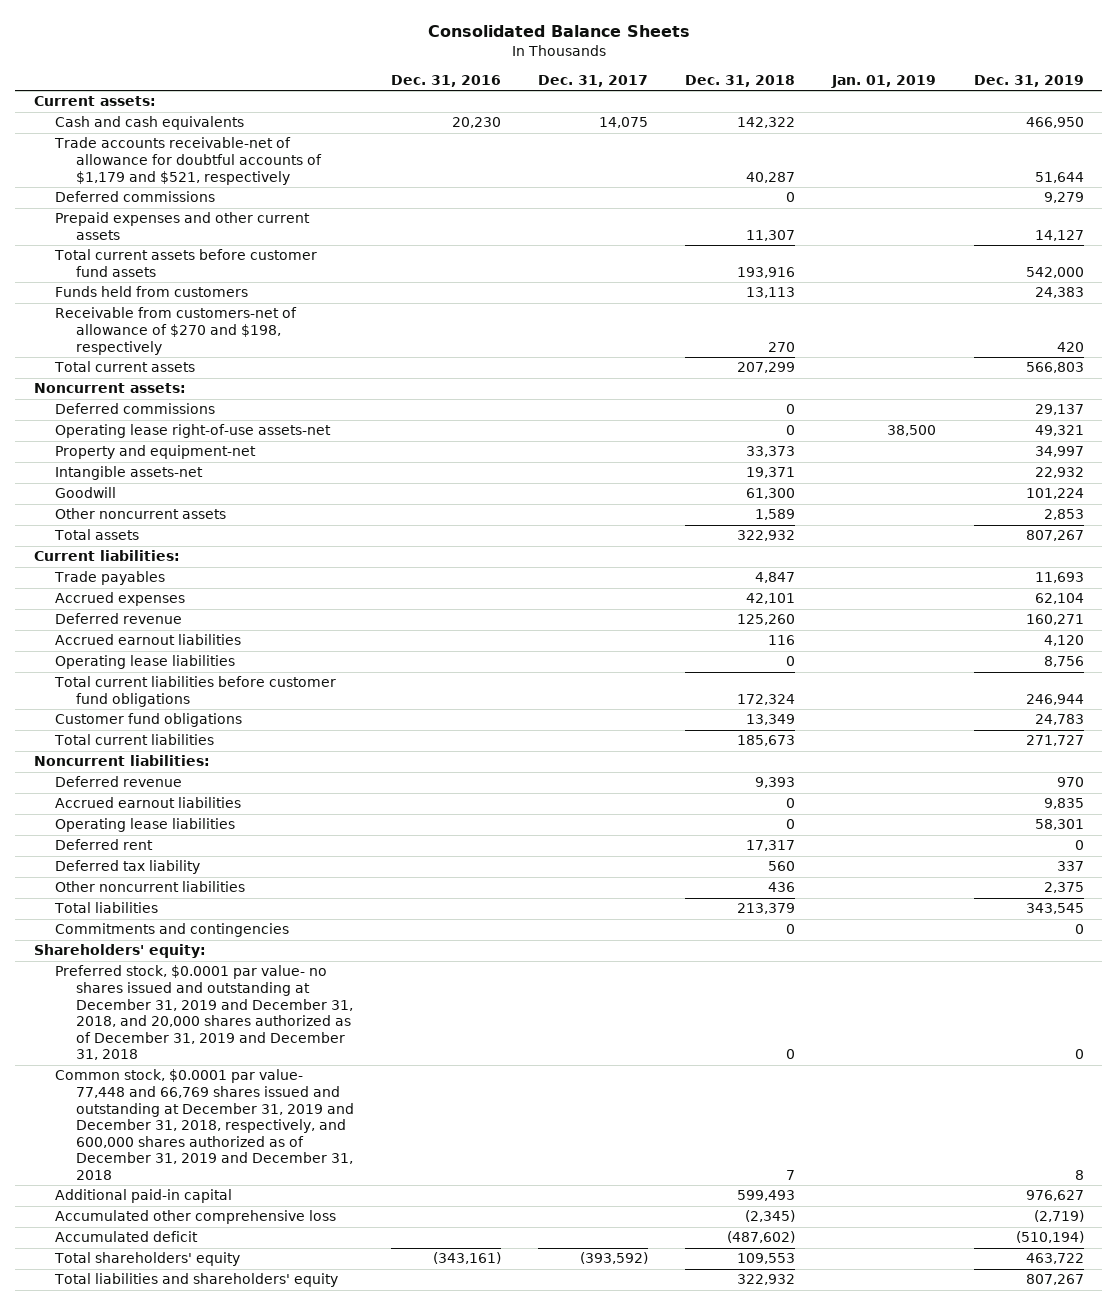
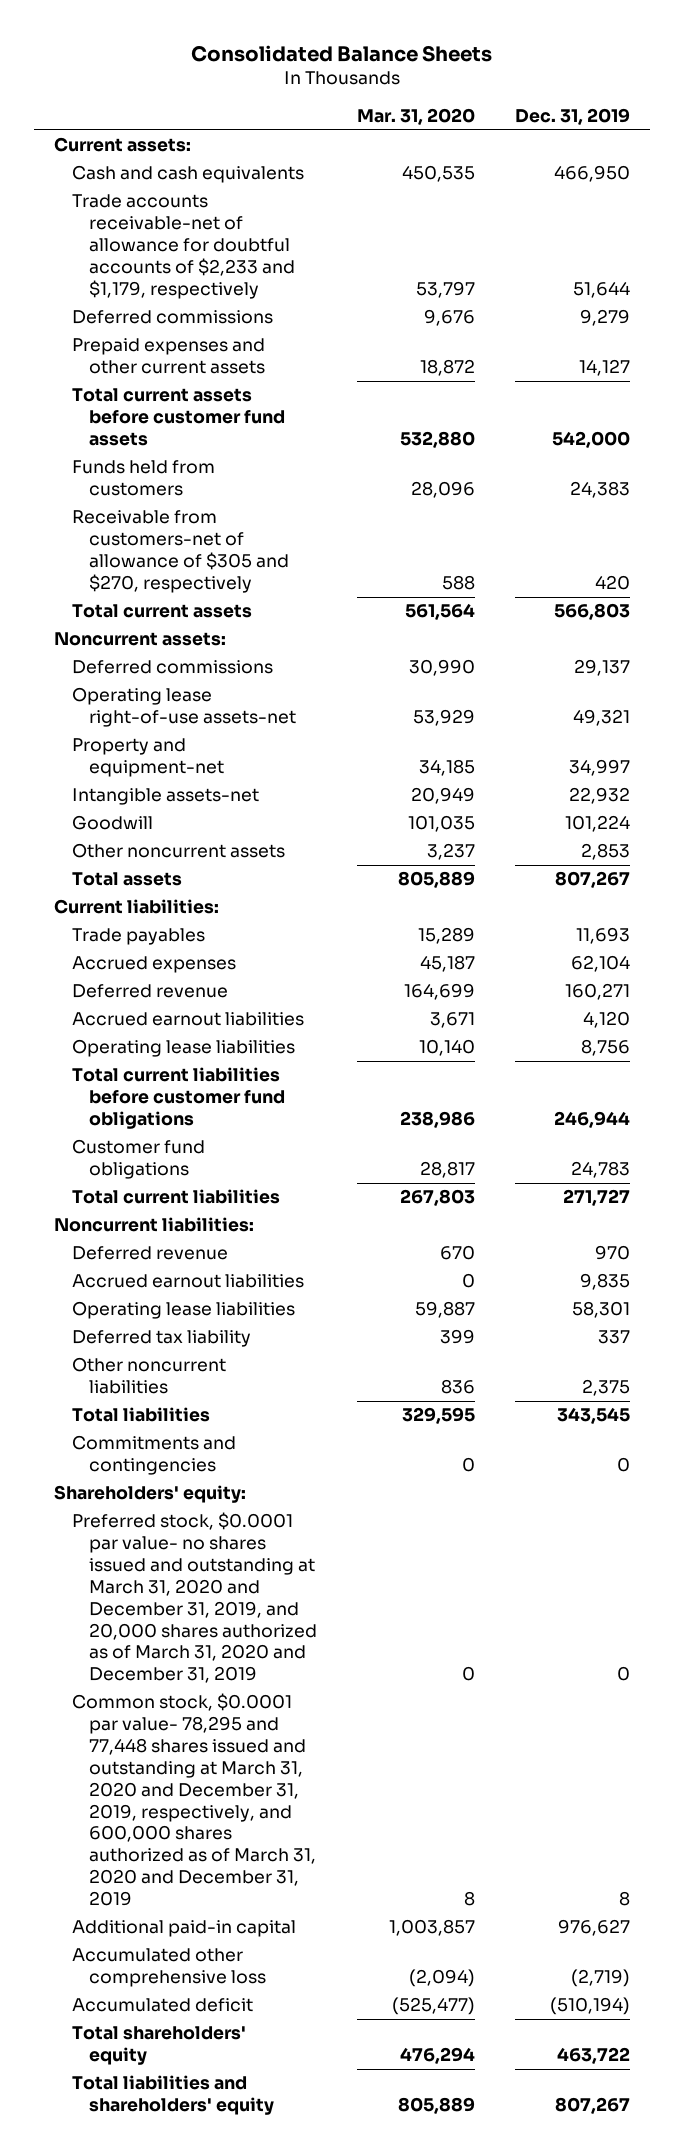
[390,75,501,88] Dec. 31, 2016 -> none
[538,75,649,88] Dec. 31, 2017 -> none
[685,75,796,88] Dec. 31, 2018 -> none
[831,75,937,89] Jan. 01, 2019 -> none
none -> [356,108,475,126] Mar. 31, 2020
[53,137,322,185] Trade accounts receivable-net of allowance for doubtful accounts of $1,179 and $521, respectively -> [71,194,295,299] Trade accounts receivable-net of allowance for doubtful accounts of $2,233 and $1,179, respectively
[54,307,297,355] Receivable from customers-net of allowance of $270 and $198, respectively -> [71,510,289,593] Receivable from customers-net of allowance of $305 and $270, respectively
[54,839,153,851] Deferred rent -> none
[54,965,353,1061] Preferred stock, $0.0001 par value- no shares issued and outstanding at December 31, 2019 and December 31, 2018, and 20,000 shares authorized as of December 31, 2019 and December 31, 2018 -> [71,1512,317,1684] Preferred stock, $0.0001 par value- no shares issued and outstanding at March 31, 2020 and December 31, 2019, and 20,000 shares authorized as of March 31, 2020 and December 31, 2019
[54,1069,354,1180] Common stock, $0.0001 par value- 77,448 and 66,769 shares issued and outstanding at December 31, 2019 and December 31, 2018, respectively, and 600,000 shares authorized as of December 31, 2019 and December 31, 2018 -> [71,1693,316,1906] Common stock, $0.0001 par value- 78,295 and 77,448 shares issued and outstanding at March 31, 2020 and December 31, 2019, respectively, and 600,000 shares authorized as of March 31, 2020 and December 31, 2019

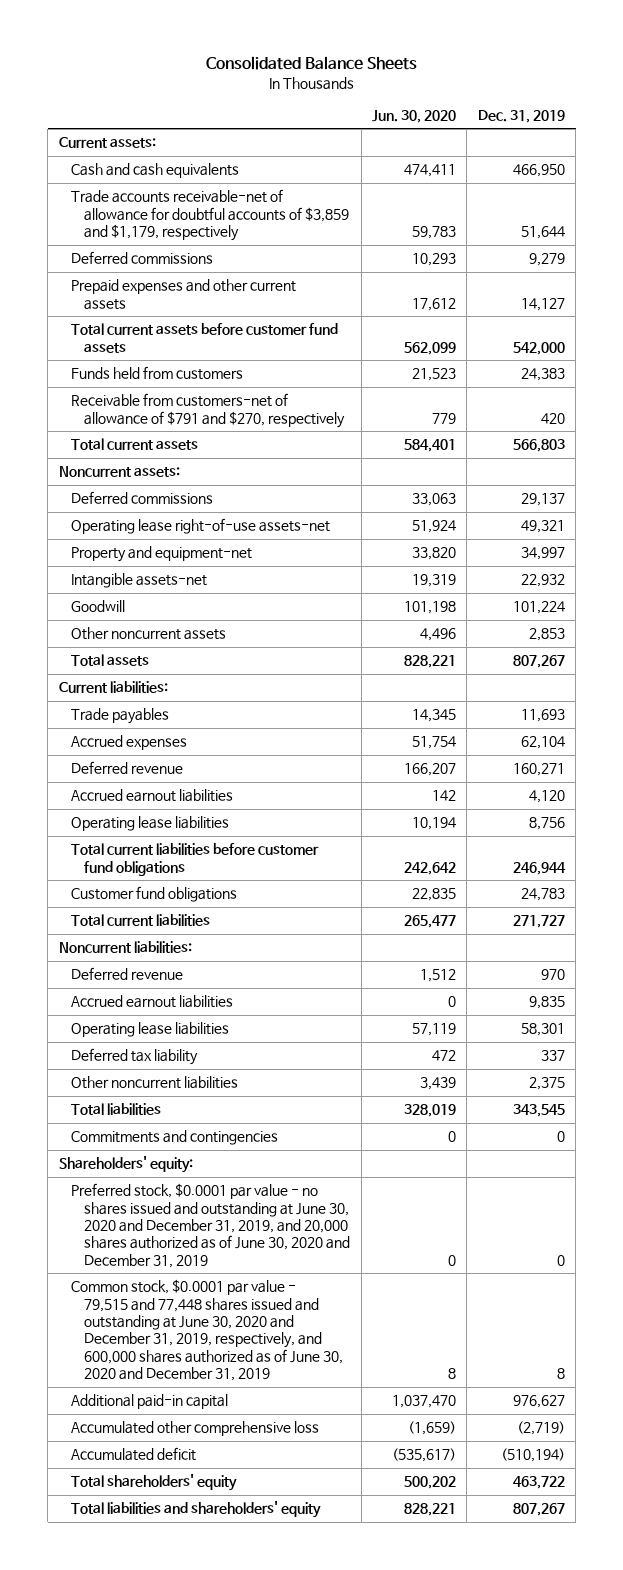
[356,108,475,126] Mar. 31, 2020 -> none
none -> [371,109,456,123] Jun. 30, 2020
[71,194,295,299] Trade accounts receivable-net of allowance for doubtful accounts of $2,233 and $1,179, respectively -> [71,189,350,242] Trade accounts receivable-net of allowance for doubtful accounts of $3,859 and $1,179, respectively
[71,510,289,593] Receivable from customers-net of allowance of $305 and $270, respectively -> [71,393,346,428] Receivable from customers-net of allowance of $791 and $270, respectively
[71,1512,317,1684] Preferred stock, $0.0001 par value- no shares issued and outstanding at March 31, 2020 and December 31, 2019, and 20,000 shares authorized as of March 31, 2020 and December 31, 2019 -> [71,1183,351,1268] Preferred stock, $0.0001 par value - no shares issued and outstanding at June 30, 2020 and December 31, 2019, and 20,000 shares authorized as of June 30, 2020 and December 31, 2019
[71,1693,316,1906] Common stock, $0.0001 par value- 78,295 and 77,448 shares issued and outstanding at March 31, 2020 and December 31, 2019, respectively, and 600,000 shares authorized as of March 31, 2020 and December 31, 2019 -> [71,1279,344,1382] Common stock, $0.0001 par value - 79,515 and 77,448 shares issued and outstanding at June 30, 2020 and December 31, 2019, respectively, and 600,000 shares authorized as of June 30, 2020 and December 31, 2019

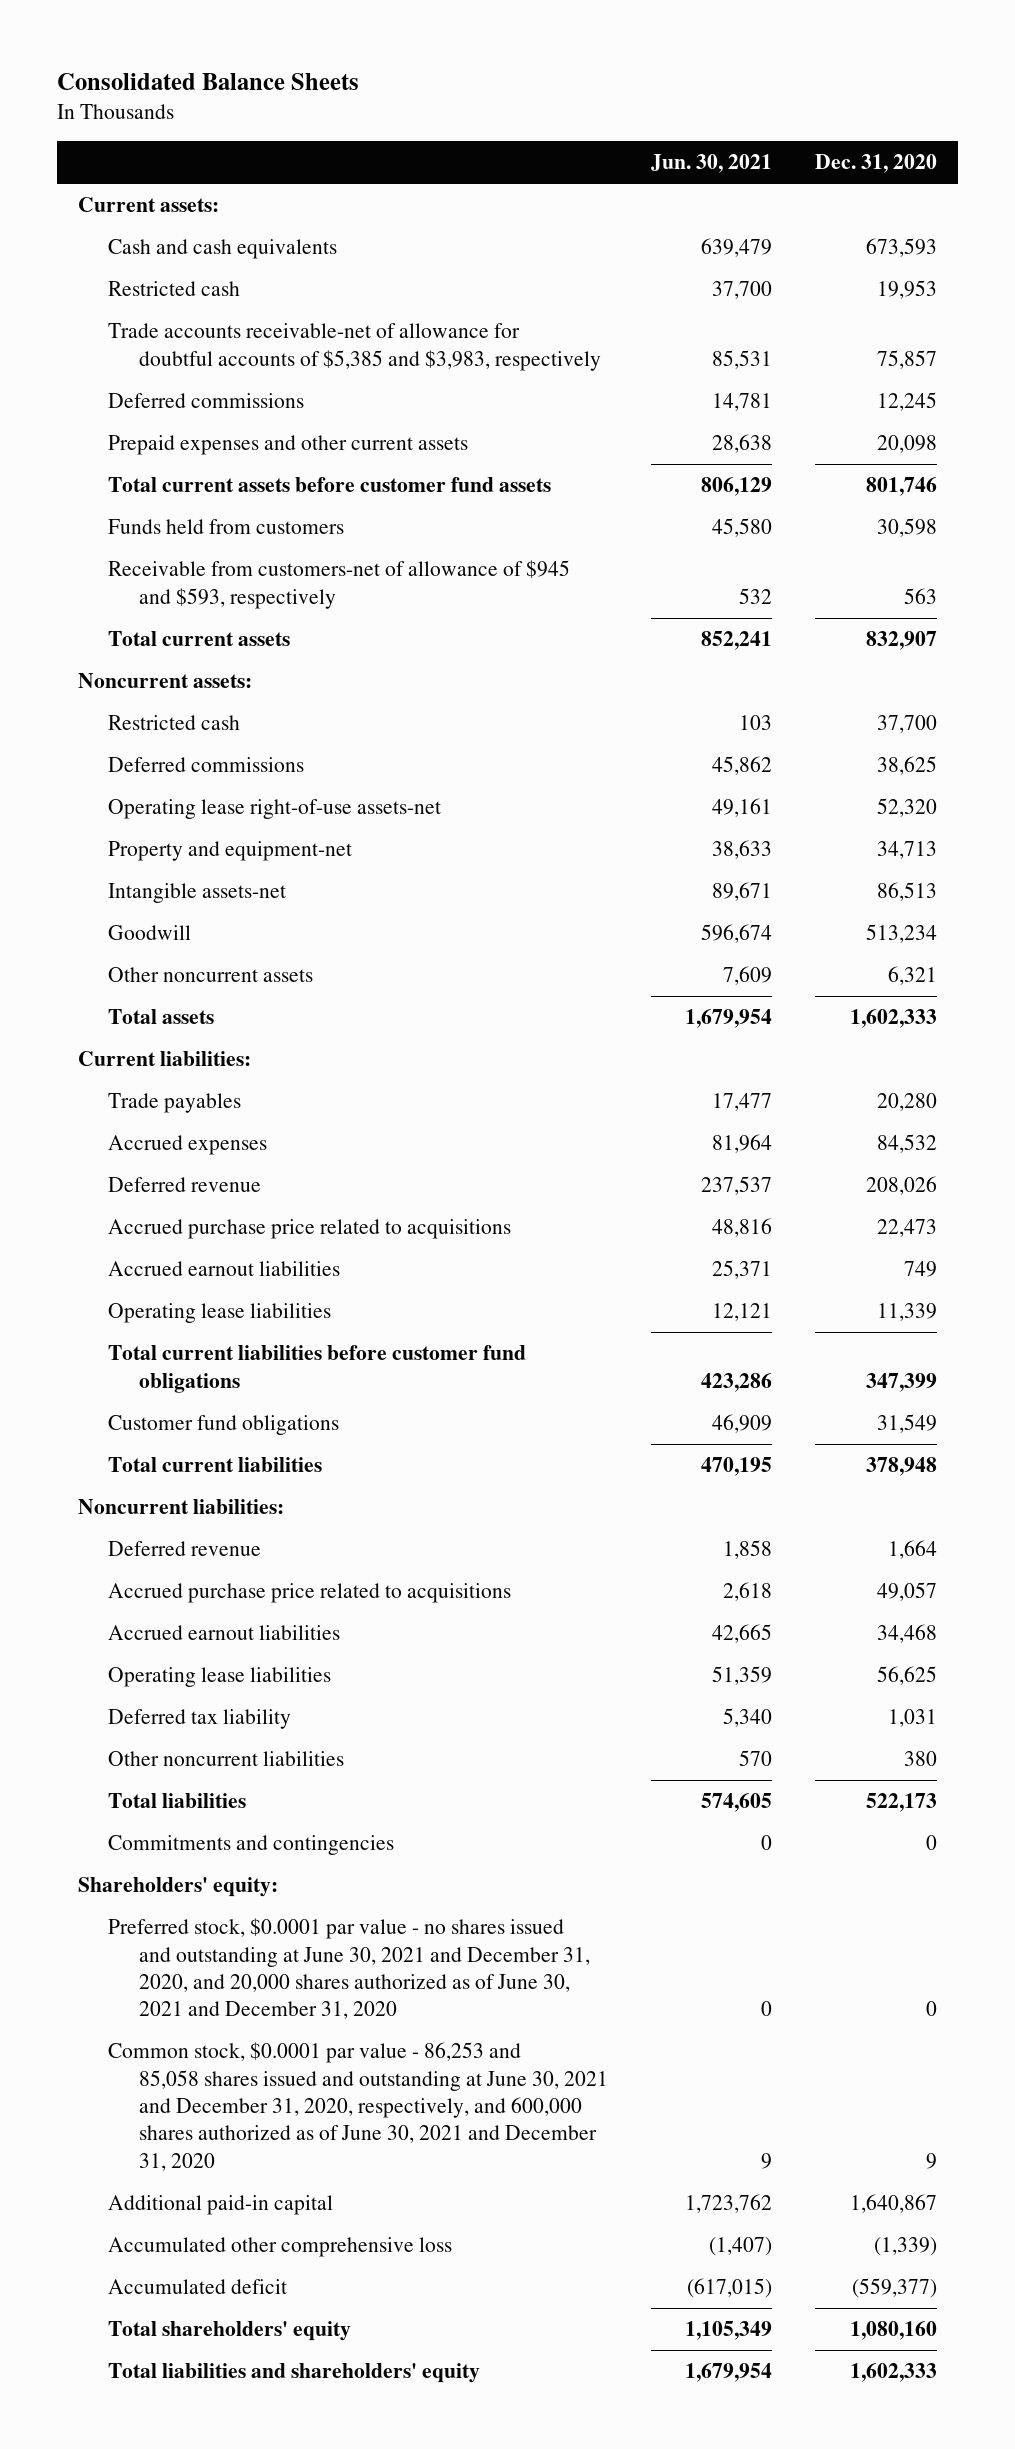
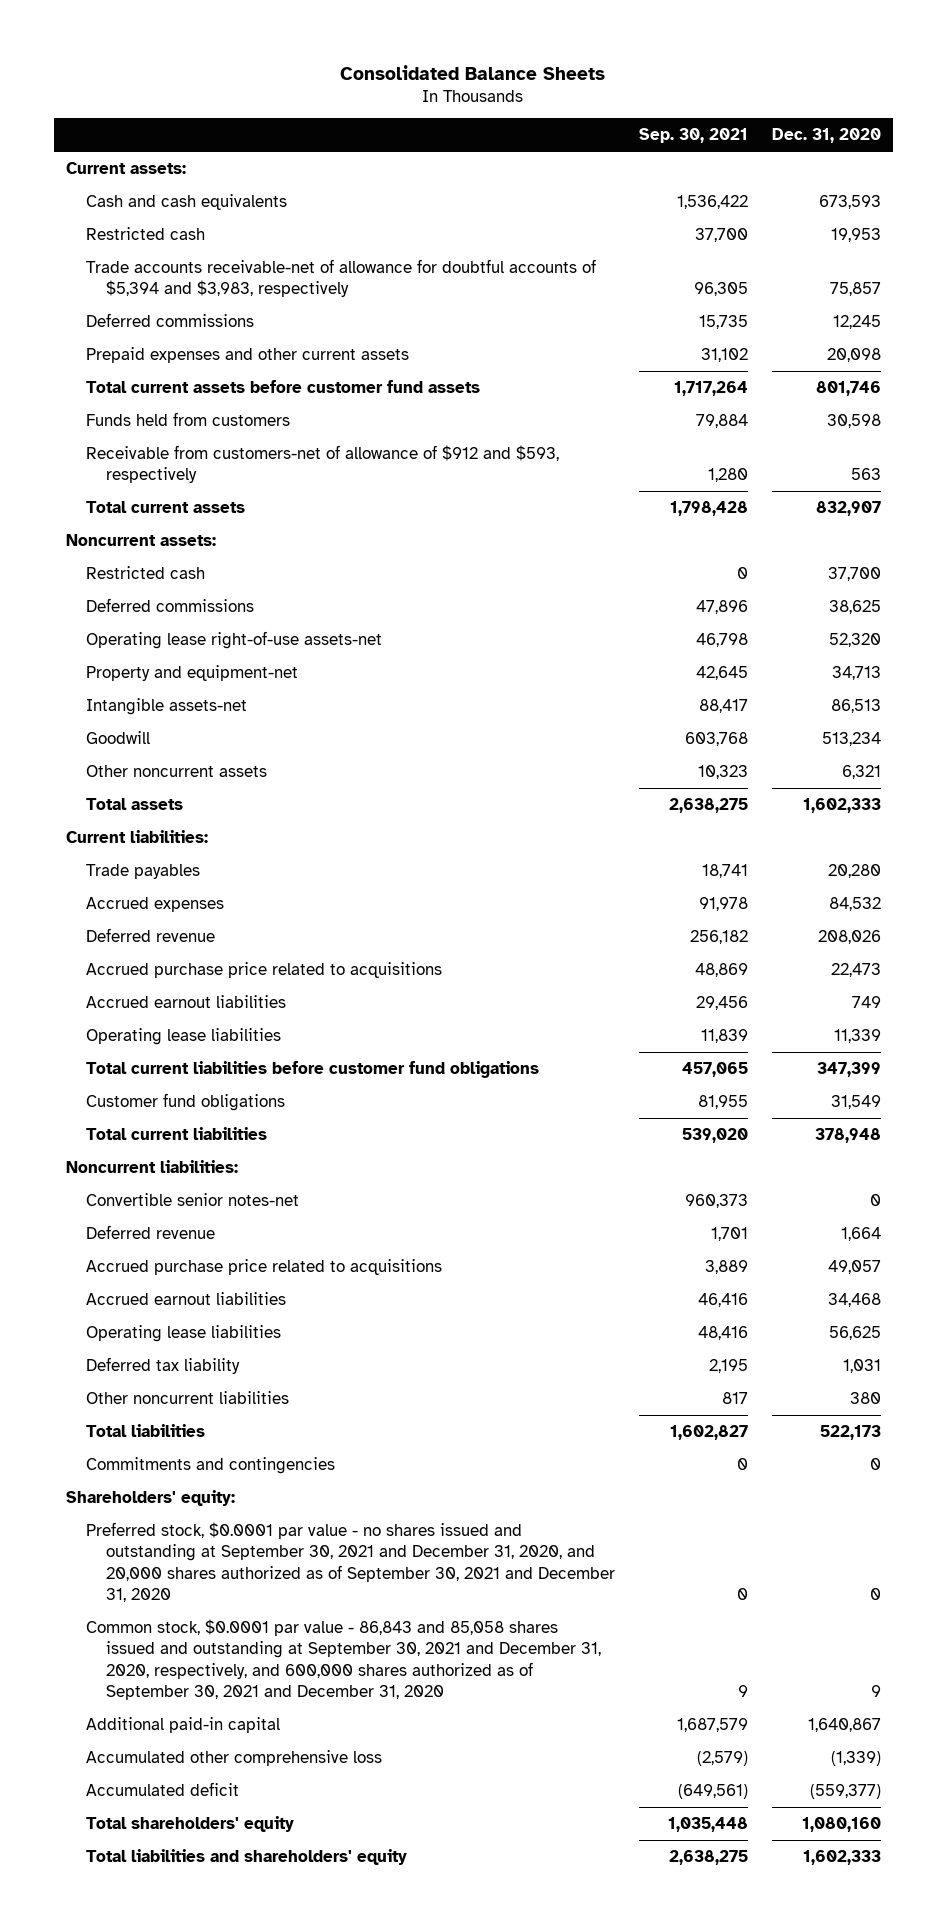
[650,154,772,174] Jun. 30, 2021 -> none
none -> [638,128,748,144] Sep. 30, 2021
[108,323,601,371] Trade accounts receivable-net of allowance for doubtful accounts of $5,385 and $3,983, respectively -> [86,259,597,298] Trade accounts receivable-net of allowance for doubtful accounts of $5,394 and $3,983, respectively
[108,560,571,609] Receivable from customers-net of allowance of $945 and $593, respectively -> [86,445,560,484] Receivable from customers-net of allowance of $912 and $593, respectively
none -> [86,1193,300,1207] Convertible senior notes-net
[108,1918,590,2020] Preferred stock, $0.0001 par value - no shares issued and outstanding at June 30, 2021 and December 31, 2020, and 20,000 shares authorized as of June 30, 2021 and December 31, 2020 -> [86,1522,616,1602] Preferred stock, $0.0001 par value - no shares issued and outstanding at September 30, 2021 and December 31, 2020, and 20,000 shares authorized as of September 30, 2021 and December 31, 2020
[108,2042,608,2171] Common stock, $0.0001 par value - 86,253 and 85,058 shares issued and outstanding at June 30, 2021 and December 31, 2020, respectively, and 600,000 shares authorized as of June 30, 2021 and December 31, 2020 -> [86,1619,602,1700] Common stock, $0.0001 par value - 86,843 and 85,058 shares issued and outstanding at September 30, 2021 and December 31, 2020, respectively, and 600,000 shares authorized as of September 30, 2021 and December 31, 2020

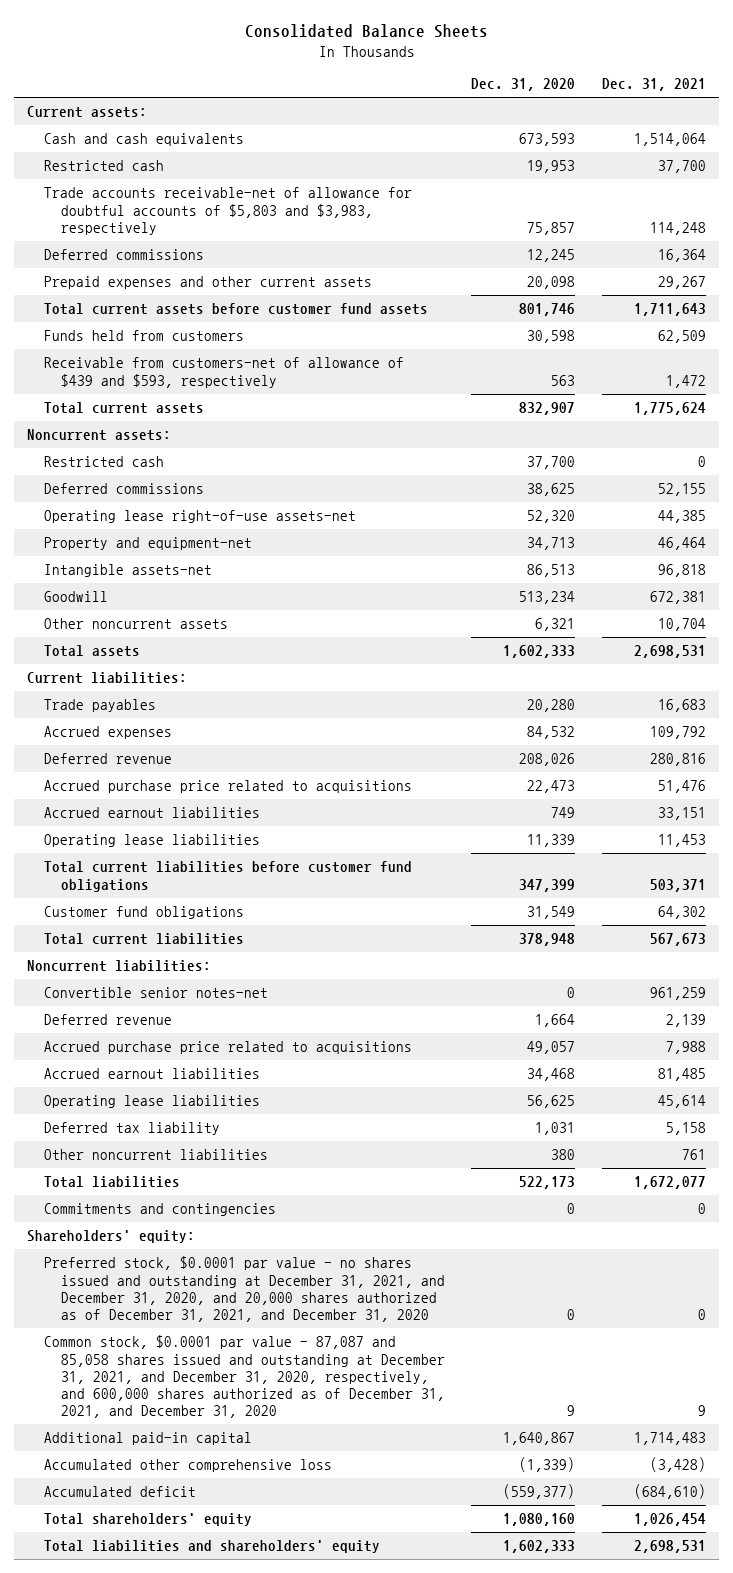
[638,128,748,144] Sep. 30, 2021 -> none
none -> [601,78,706,92] Dec. 31, 2021
[86,259,597,298] Trade accounts receivable-net of allowance for doubtful accounts of $5,394 and $3,983, respectively -> [44,187,413,235] Trade accounts receivable-net of allowance for doubtful accounts of $5,803 and $3,983, respectively
[86,445,560,484] Receivable from customers-net of allowance of $912 and $593, respectively -> [44,357,405,388] Receivable from customers-net of allowance of $439 and $593, respectively
[86,1522,616,1602] Preferred stock, $0.0001 par value - no shares issued and outstanding at September 30, 2021 and December 31, 2020, and 20,000 shares authorized as of September 30, 2021 and December 31, 2020 -> [44,1256,445,1323] Preferred stock, $0.0001 par value - no shares issued and outstanding at December 31, 2021, and December 31, 2020, and 20,000 shares authorized as of December 31, 2021, and December 31, 2020
[86,1619,602,1700] Common stock, $0.0001 par value - 86,843 and 85,058 shares issued and outstanding at September 30, 2021 and December 31, 2020, respectively, and 600,000 shares authorized as of September 30, 2021 and December 31, 2020 -> [44,1335,445,1419] Common stock, $0.0001 par value - 87,087 and 85,058 shares issued and outstanding at December 31, 2021, and December 31, 2020, respectively, and 600,000 shares authorized as of December 31, 2021, and December 31, 2020

